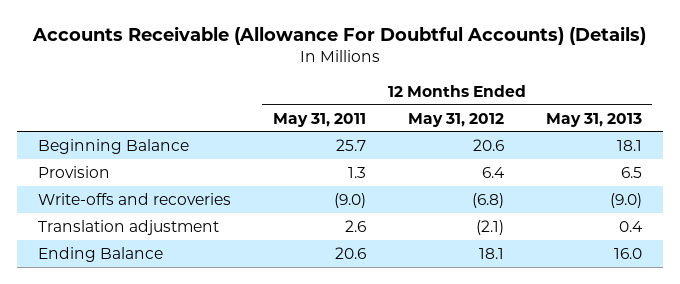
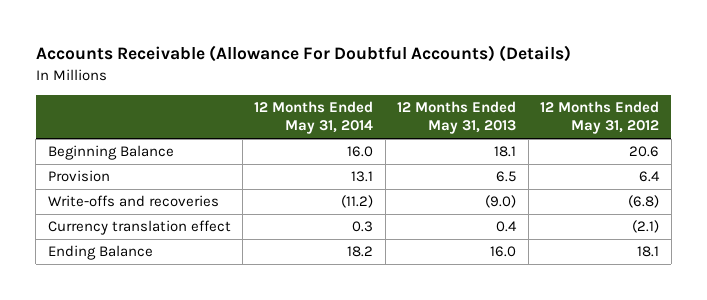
[272,112,366,127] May 31, 2011 -> none
none -> [254,101,374,135] 12 Months Ended May 31, 2014
[37,219,219,235] Translation adjustment -> [47,220,231,236] Currency translation effect

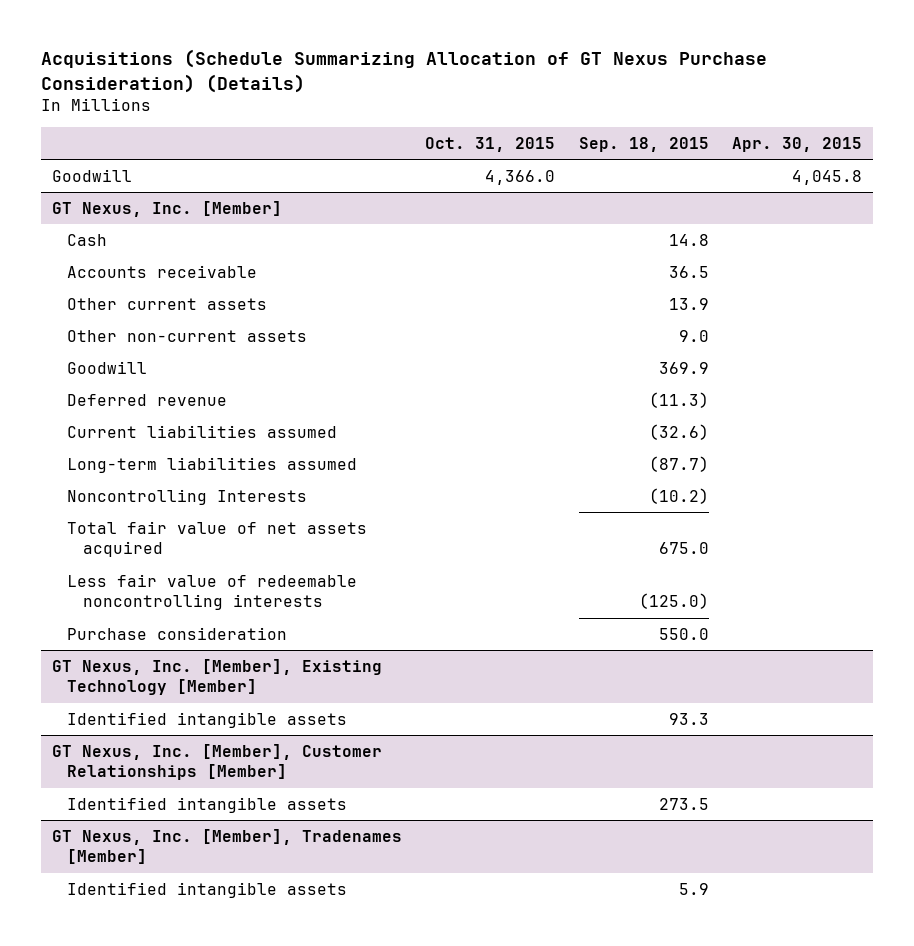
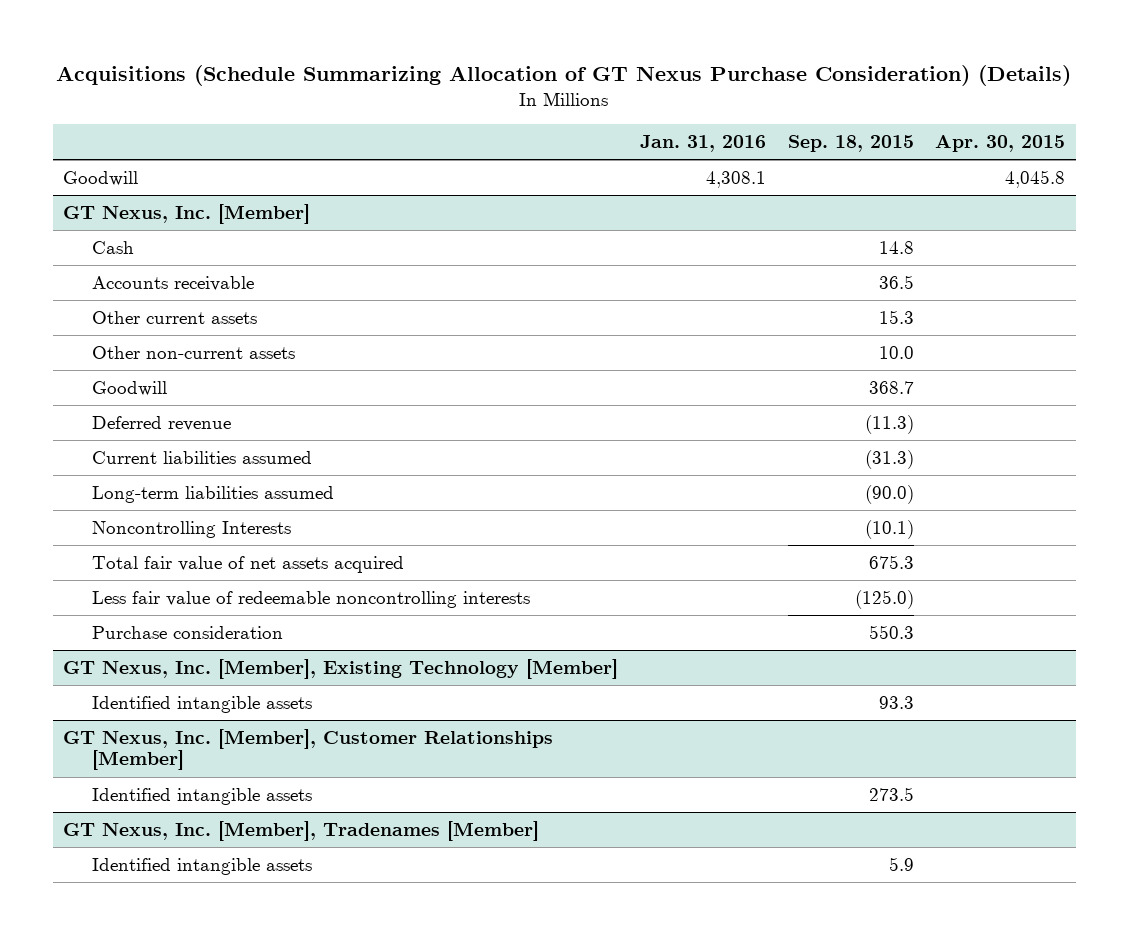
[425,137,556,153] Oct. 31, 2015 -> none
none -> [640,135,767,153] Jan. 31, 2016
[668,297,709,310] 13.9 -> [878,309,914,324] 15.3
[678,329,709,342] 9.0 -> [878,345,914,359] 10.0
[658,361,709,374] 369.9 -> [868,380,914,394] 368.7
[648,423,709,440] (32.6) -> [864,449,914,469] (31.3)
[648,455,709,472] (87.7) -> [864,484,914,504] (90.0)
[648,487,709,504] (10.2) -> [864,519,914,539] (10.1)
[658,542,709,555] 675.0 -> [868,554,914,569] 675.3
[658,627,709,640] 550.0 -> [868,624,914,639] 550.3

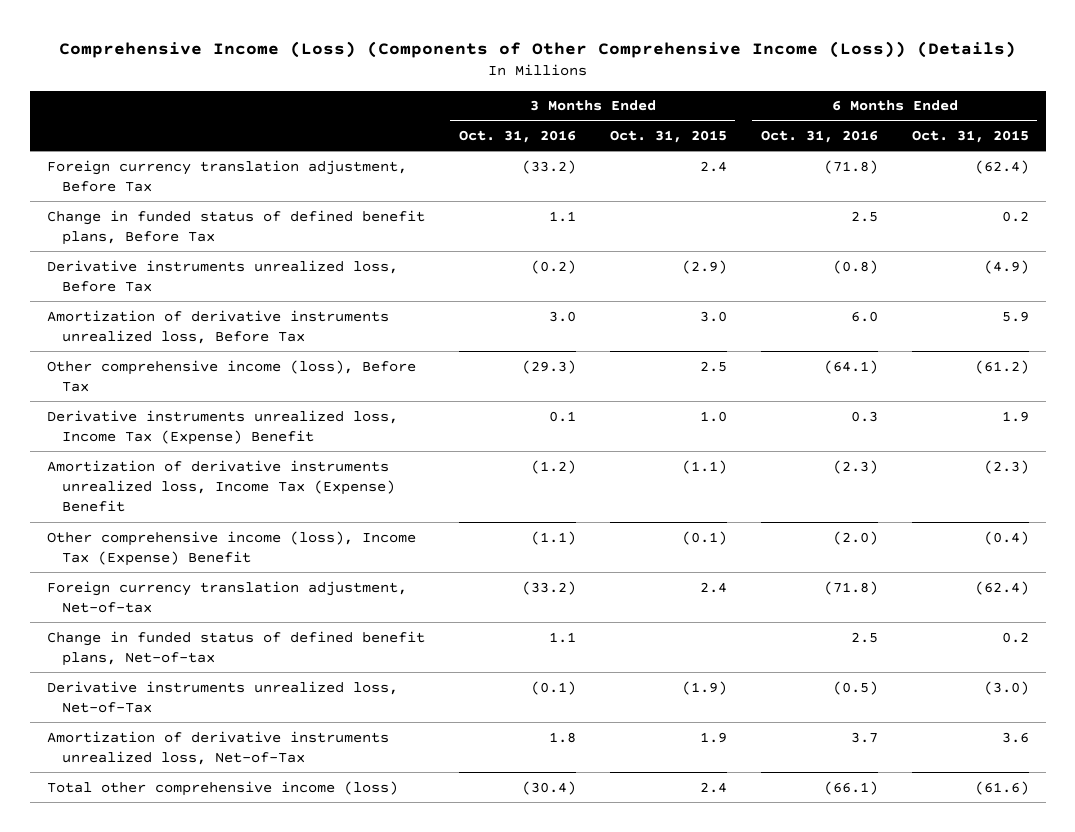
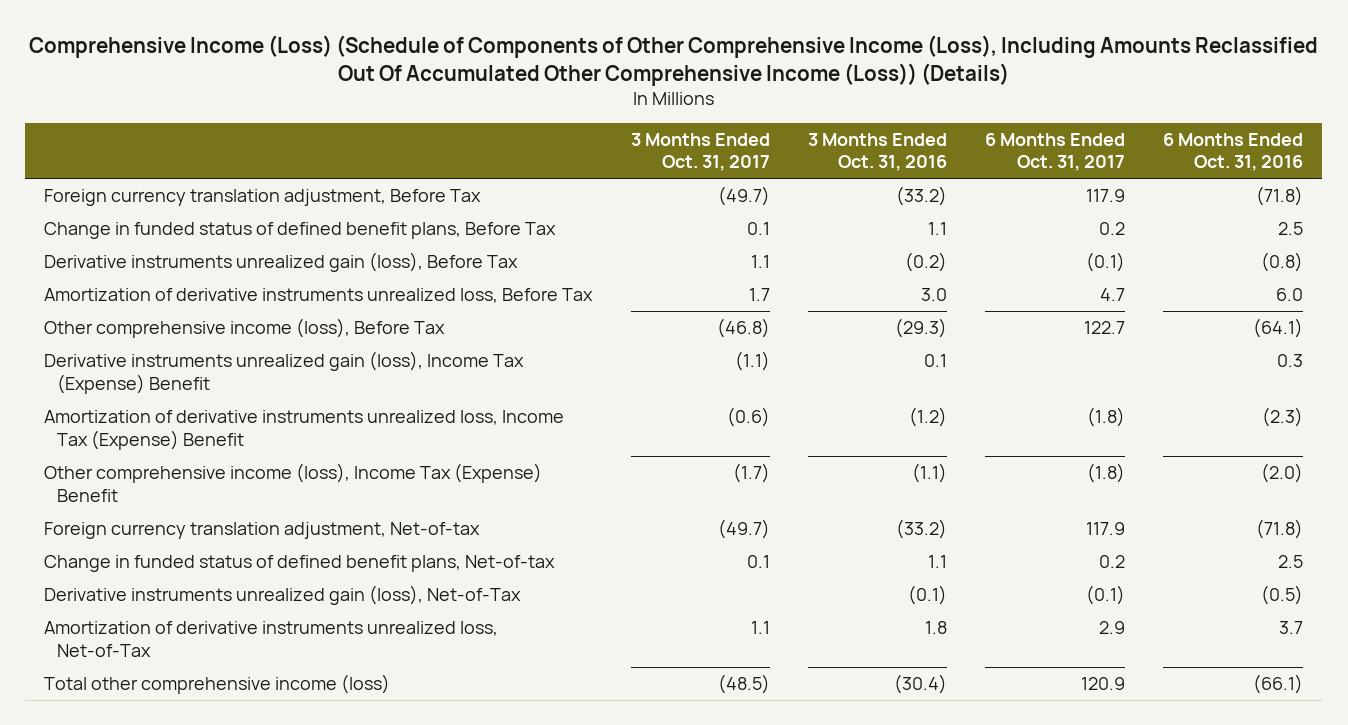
[58,41,1016,59] Comprehensive Income (Loss) (Components of Other Comprehensive Income (Loss)) (Details) -> [28,34,1318,86] Comprehensive Income (Loss) (Schedule of Components of Other Comprehensive Income (Loss), Including Amounts Reclassified Out Of Accumulated Other Comprehensive Income (Loss)) (Details)
[609,130,727,144] Oct. 31, 2015 -> none
[911,130,1029,144] Oct. 31, 2015 -> none
none -> [630,132,770,172] 3 Months Ended Oct. 31, 2017
none -> [985,132,1126,172] 6 Months Ended Oct. 31, 2017
[46,259,398,292] Derivative instruments unrealized loss, Before Tax -> [44,252,519,273] Derivative instruments unrealized gain (loss), Before Tax
[46,409,398,445] Derivative instruments unrealized loss, Income Tax (Expense) Benefit -> [44,351,525,394] Derivative instruments unrealized gain (loss), Income Tax (Expense) Benefit
[46,680,398,713] Derivative instruments unrealized loss, Net-of-Tax -> [44,585,522,606] Derivative instruments unrealized gain (loss), Net-of-Tax

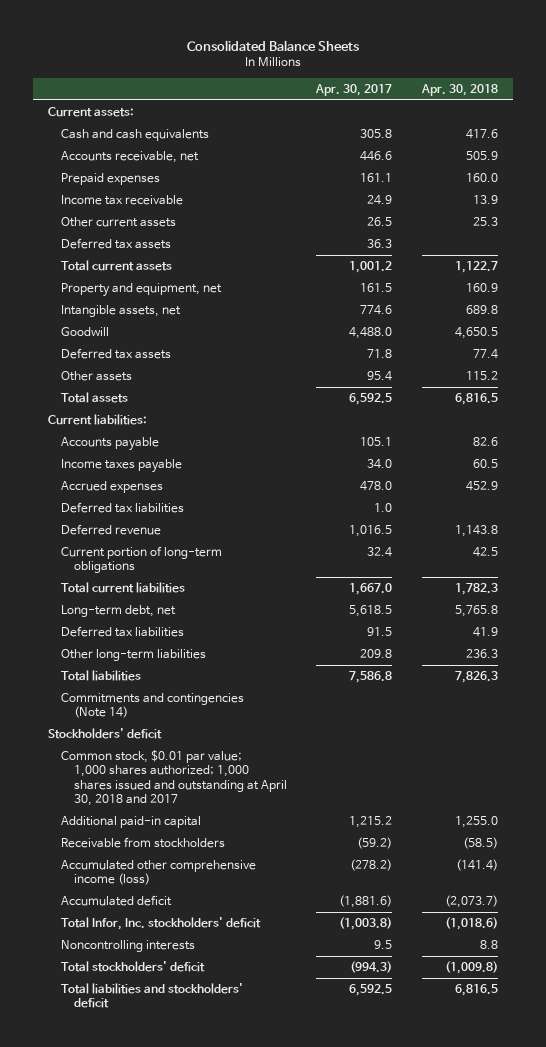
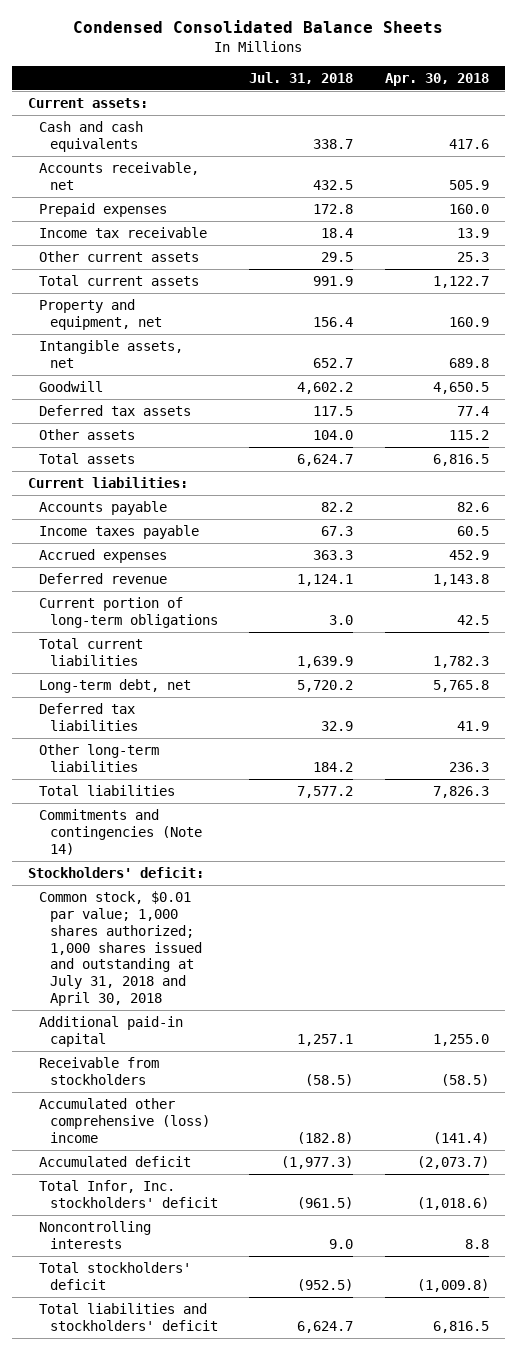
[186,39,359,51] Consolidated Balance Sheets -> [73,20,444,34] Condensed Consolidated Balance Sheets
[315,83,393,96] Apr. 30, 2017 -> none
none -> [249,71,354,84] Jul. 31, 2018
[60,238,171,250] Deferred tax assets -> none
[60,502,184,514] Deferred tax liabilities -> none
[47,728,162,740] Stockholders' deficit -> [27,867,204,879] Stockholders' deficit:
[60,750,287,806] Common stock, $0.01 par value; 1,000 shares authorized; 1,000 shares issued and outstanding at April 30, 2018 and 2017 -> [38,891,202,1007] Common stock, $0.01 par value; 1,000 shares authorized; 1,000 shares issued and outstanding at July 31, 2018 and April 30, 2018
[60,860,256,886] Accumulated other comprehensive income (loss) -> [38,1098,210,1143] Accumulated other comprehensive (loss) income

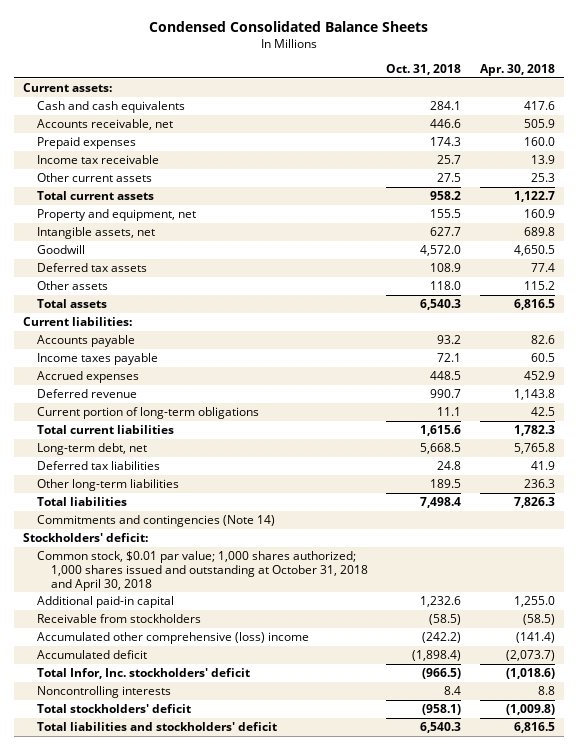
[249,71,354,84] Jul. 31, 2018 -> none
none -> [386,64,462,76] Oct. 31, 2018
[38,891,202,1007] Common stock, $0.01 par value; 1,000 shares authorized; 1,000 shares issued and outstanding at July 31, 2018 and April 30, 2018 -> [36,550,368,591] Common stock, $0.01 par value; 1,000 shares authorized; 1,000 shares issued and outstanding at October 31, 2018 and April 30, 2018

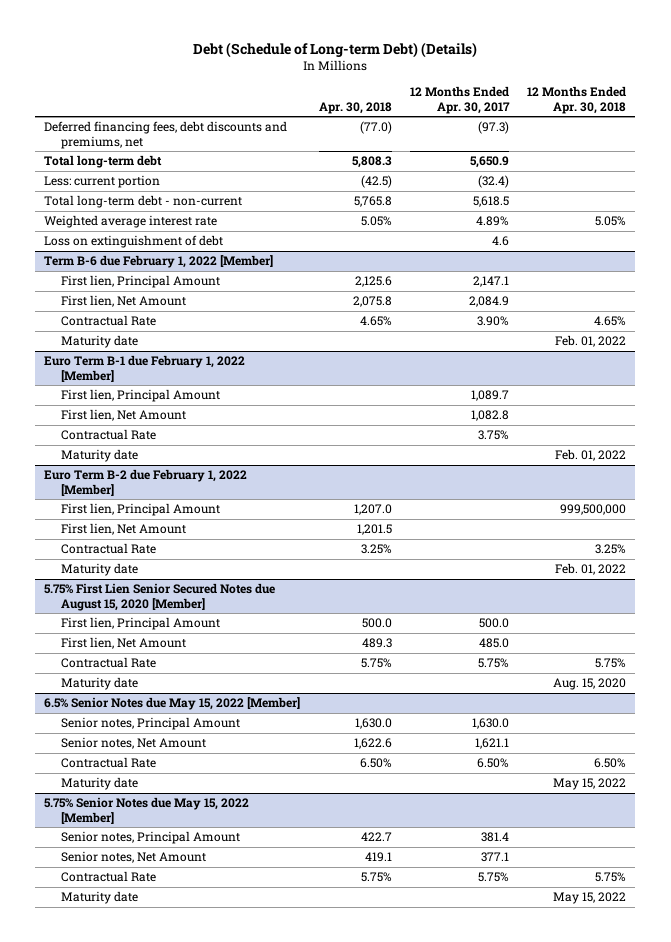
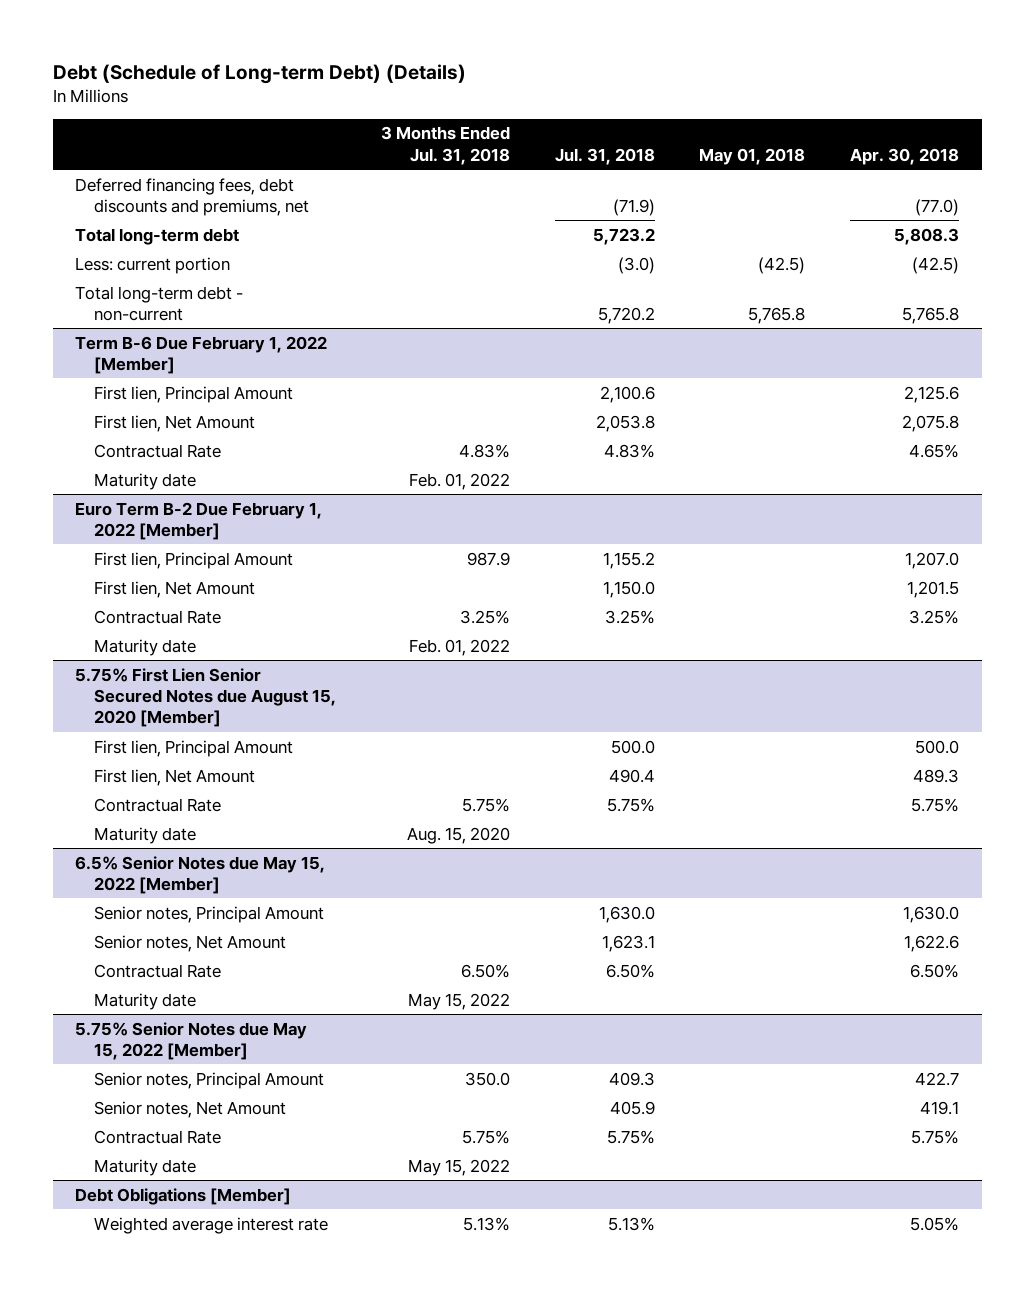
[409,86,510,114] 12 Months Ended Apr. 30, 2017 -> none
[527,86,627,114] 12 Months Ended Apr. 30, 2018 -> none
none -> [381,126,511,165] 3 Months Ended Jul. 31, 2018
none -> [554,147,655,165] Jul. 31, 2018
none -> [699,147,806,165] May 01, 2018
[44,215,218,229] Weighted average interest rate -> none
[44,235,224,249] Loss on extinguishment of debt -> none
[44,255,274,269] Term B-6 due February 1, 2022 [Member] -> [75,335,328,374] Term B-6 Due February 1, 2022 [Member]
[44,355,246,382] Euro Term B-1 due February 1, 2022 [Member] -> none
[60,389,220,403] First lien, Principal Amount -> none
[60,409,186,422] First lien, Net Amount -> none
[60,429,156,441] Contractual Rate -> none
[60,449,138,463] Maturity date -> none
[44,469,248,496] Euro Term B-2 due February 1, 2022 [Member] -> [75,501,323,540] Euro Term B-2 Due February 1, 2022 [Member]
none -> [75,1187,292,1205] Debt Obligations [Member]
none -> [94,1216,329,1234] Weighted average interest rate

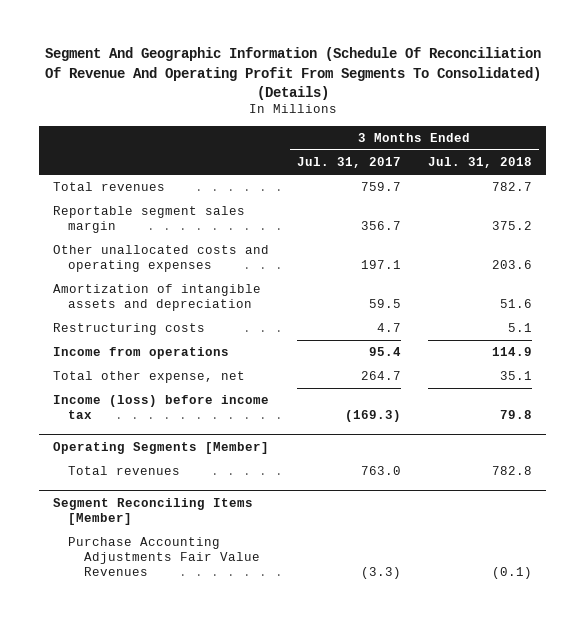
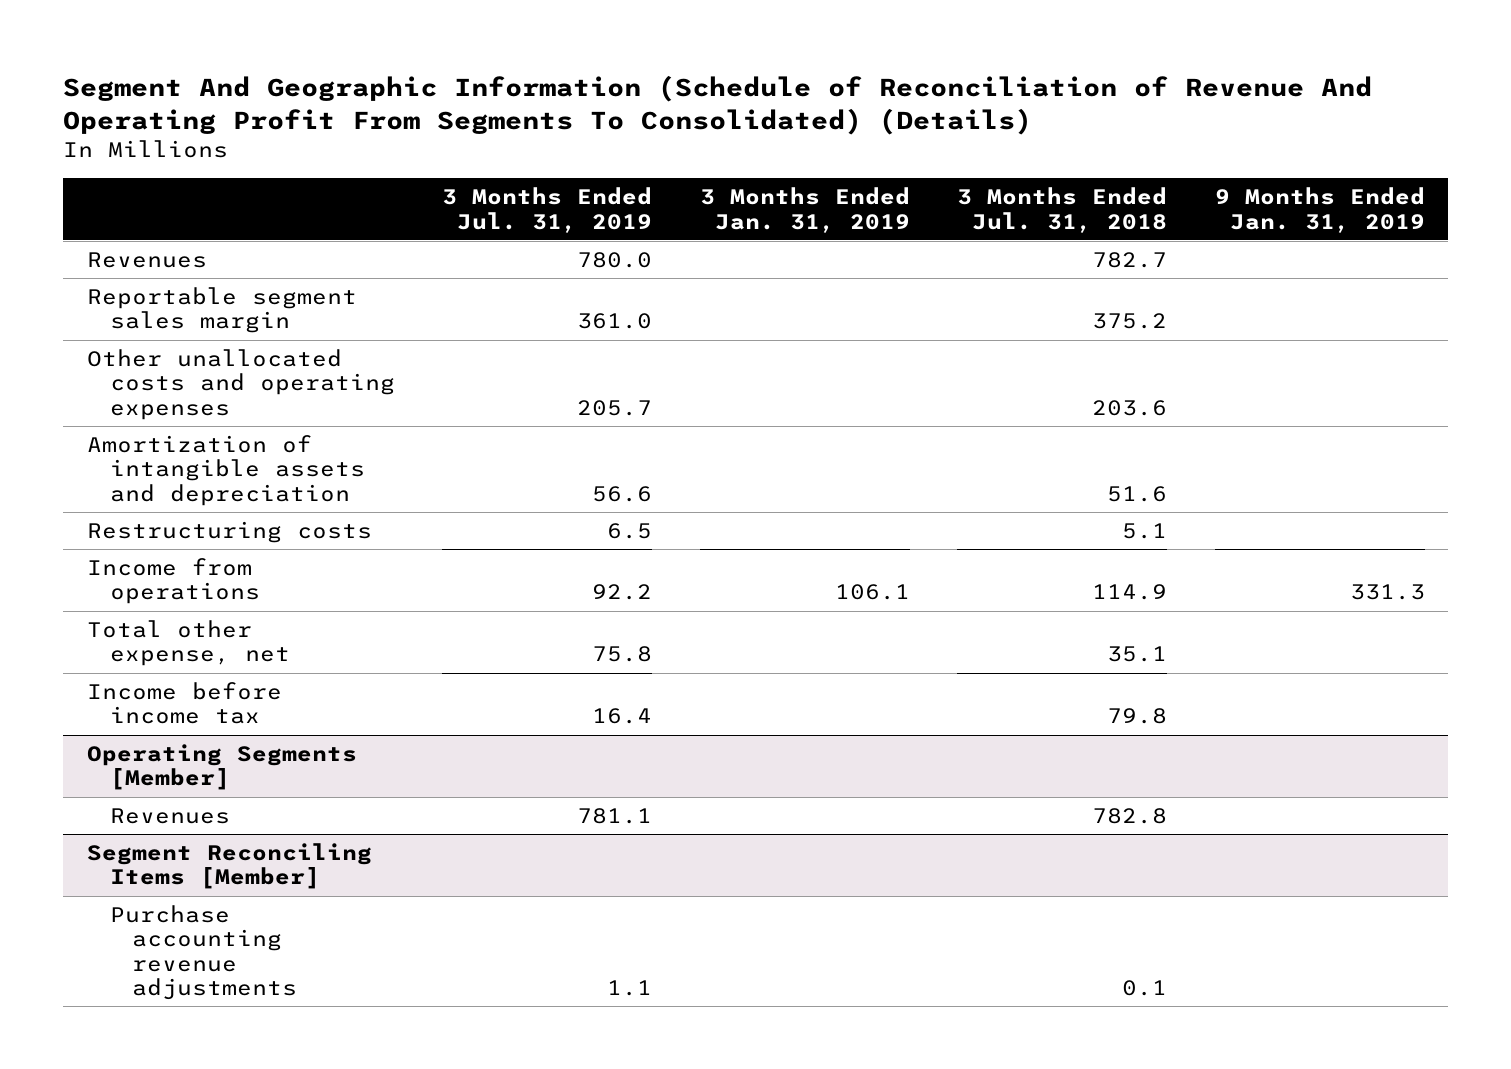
[44,47,541,100] Segment And Geographic Information (Schedule Of Reconciliation Of Revenue And Operating Profit From Segments To Consolidated) (Details) -> [62,74,1372,135] Segment And Geographic Information (Schedule of Reconciliation of Revenue And Operating Profit From Segments To Consolidated) (Details)
[296,157,401,169] Jul. 31, 2017 -> none
none -> [442,187,653,233] 3 Months Ended Jul. 31, 2019
none -> [699,187,910,233] 3 Months Ended Jan. 31, 2019
none -> [1214,187,1425,233] 9 Months Ended Jan. 31, 2019
[53,182,166,192] Total revenues -> [86,252,207,269] Revenues
[53,395,270,420] Income (loss) before income tax -> [86,682,282,725] Income before income tax
[68,466,181,476] Total revenues -> [109,808,230,825] Revenues
[68,537,260,577] Purchase Accounting Adjustments Fair Value Revenues -> [109,905,298,1001] Purchase accounting revenue adjustments
[492,567,533,580] (0.1) -> [1122,980,1168,997] 0.1

